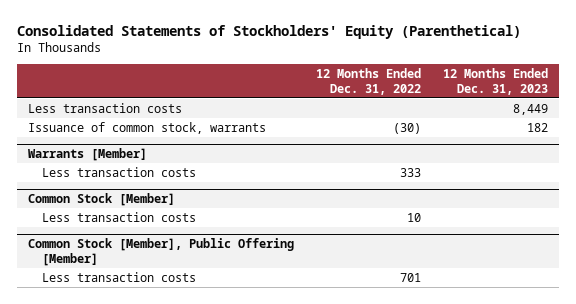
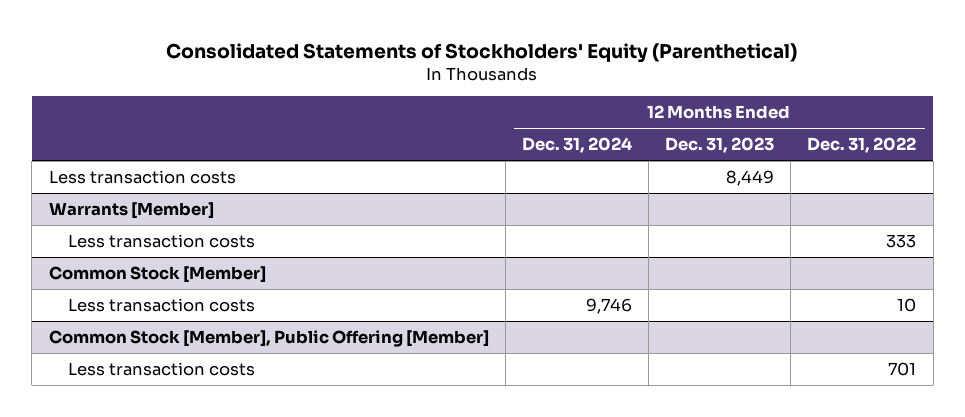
none -> [521,137,632,154] Dec. 31, 2024
[27,121,266,134] Issuance of common stock, warrants -> none

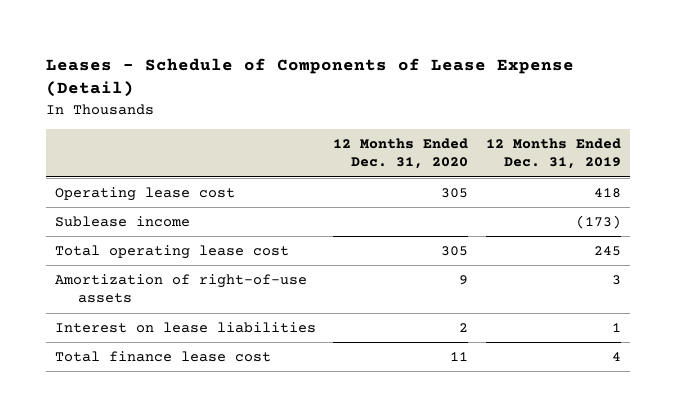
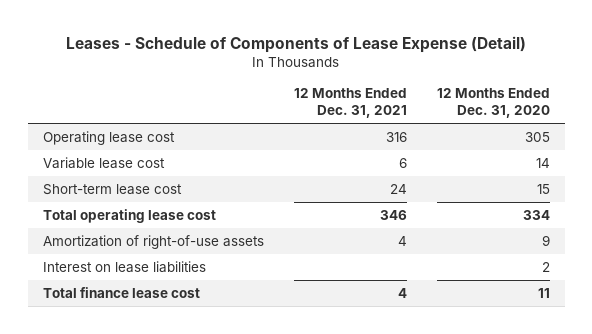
[485,138,621,170] 12 Months Ended Dec. 31, 2019 -> none
none -> [293,88,407,118] 12 Months Ended Dec. 31, 2021
[54,216,190,228] Sublease income -> none
none -> [42,157,165,170] Variable lease cost
none -> [42,184,182,196] Short-term lease cost
[441,246,469,257] 305 -> [522,210,550,221] 334

